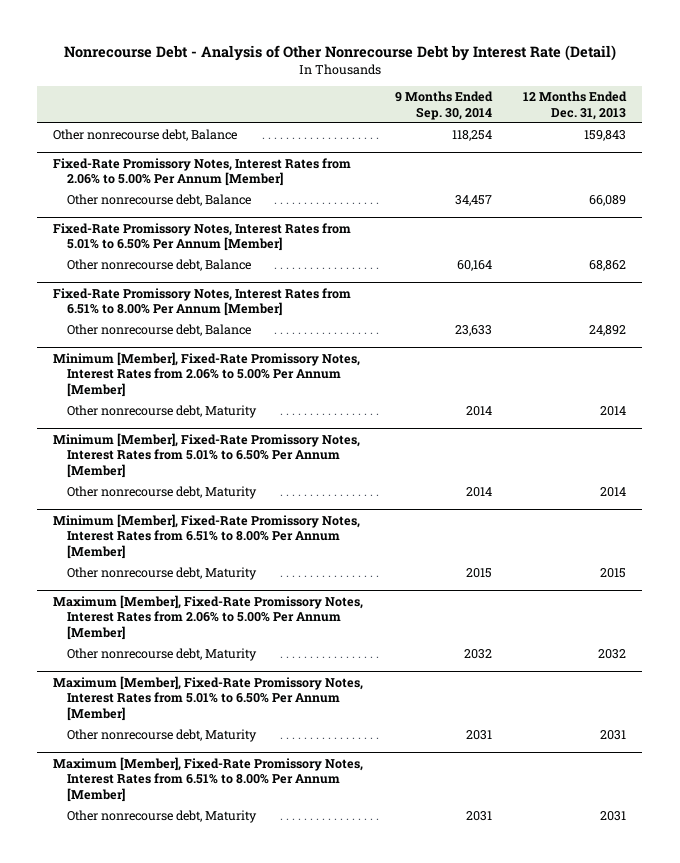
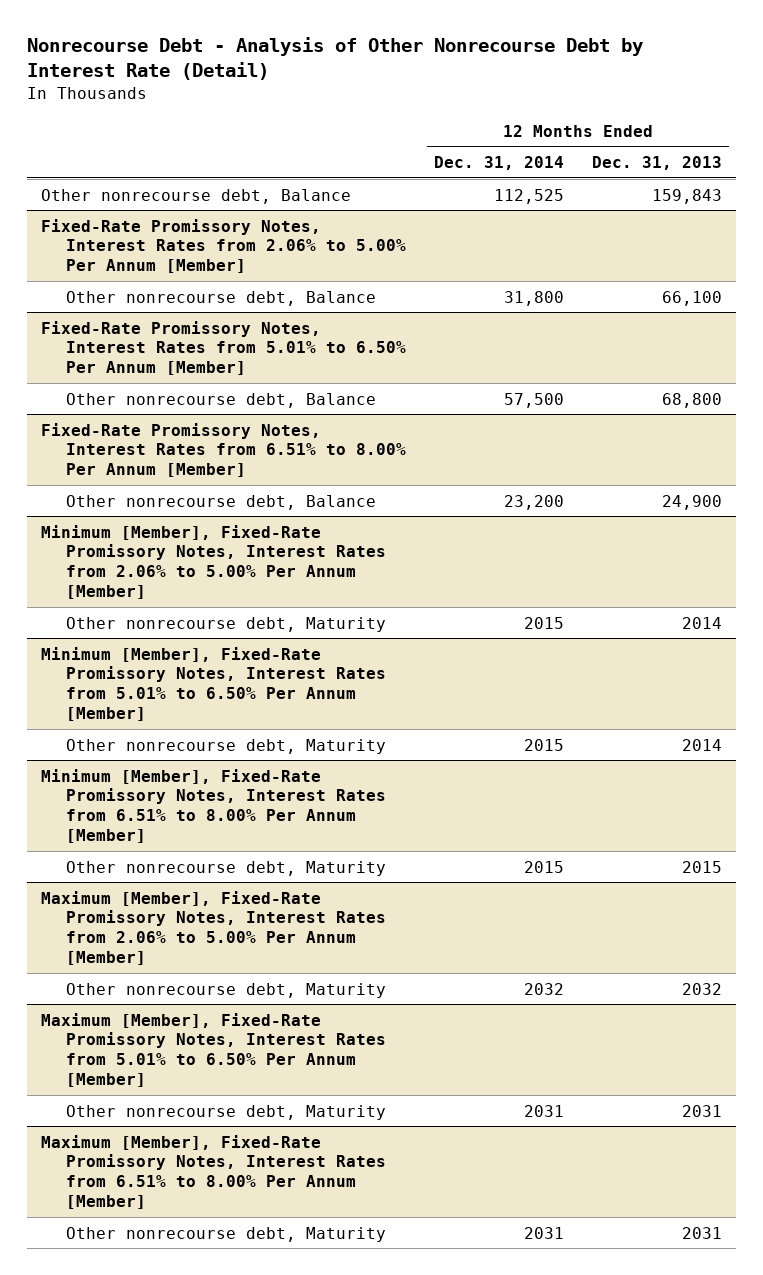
[394,91,493,120] 9 Months Ended Sep. 30, 2014 -> none
none -> [433,155,564,170] Dec. 31, 2014
[589,195,627,207] 66,089 -> [661,290,722,306] 66,100
[589,260,627,272] 68,862 -> [661,392,722,408] 68,800
[589,325,627,337] 24,892 -> [661,494,722,510] 24,900

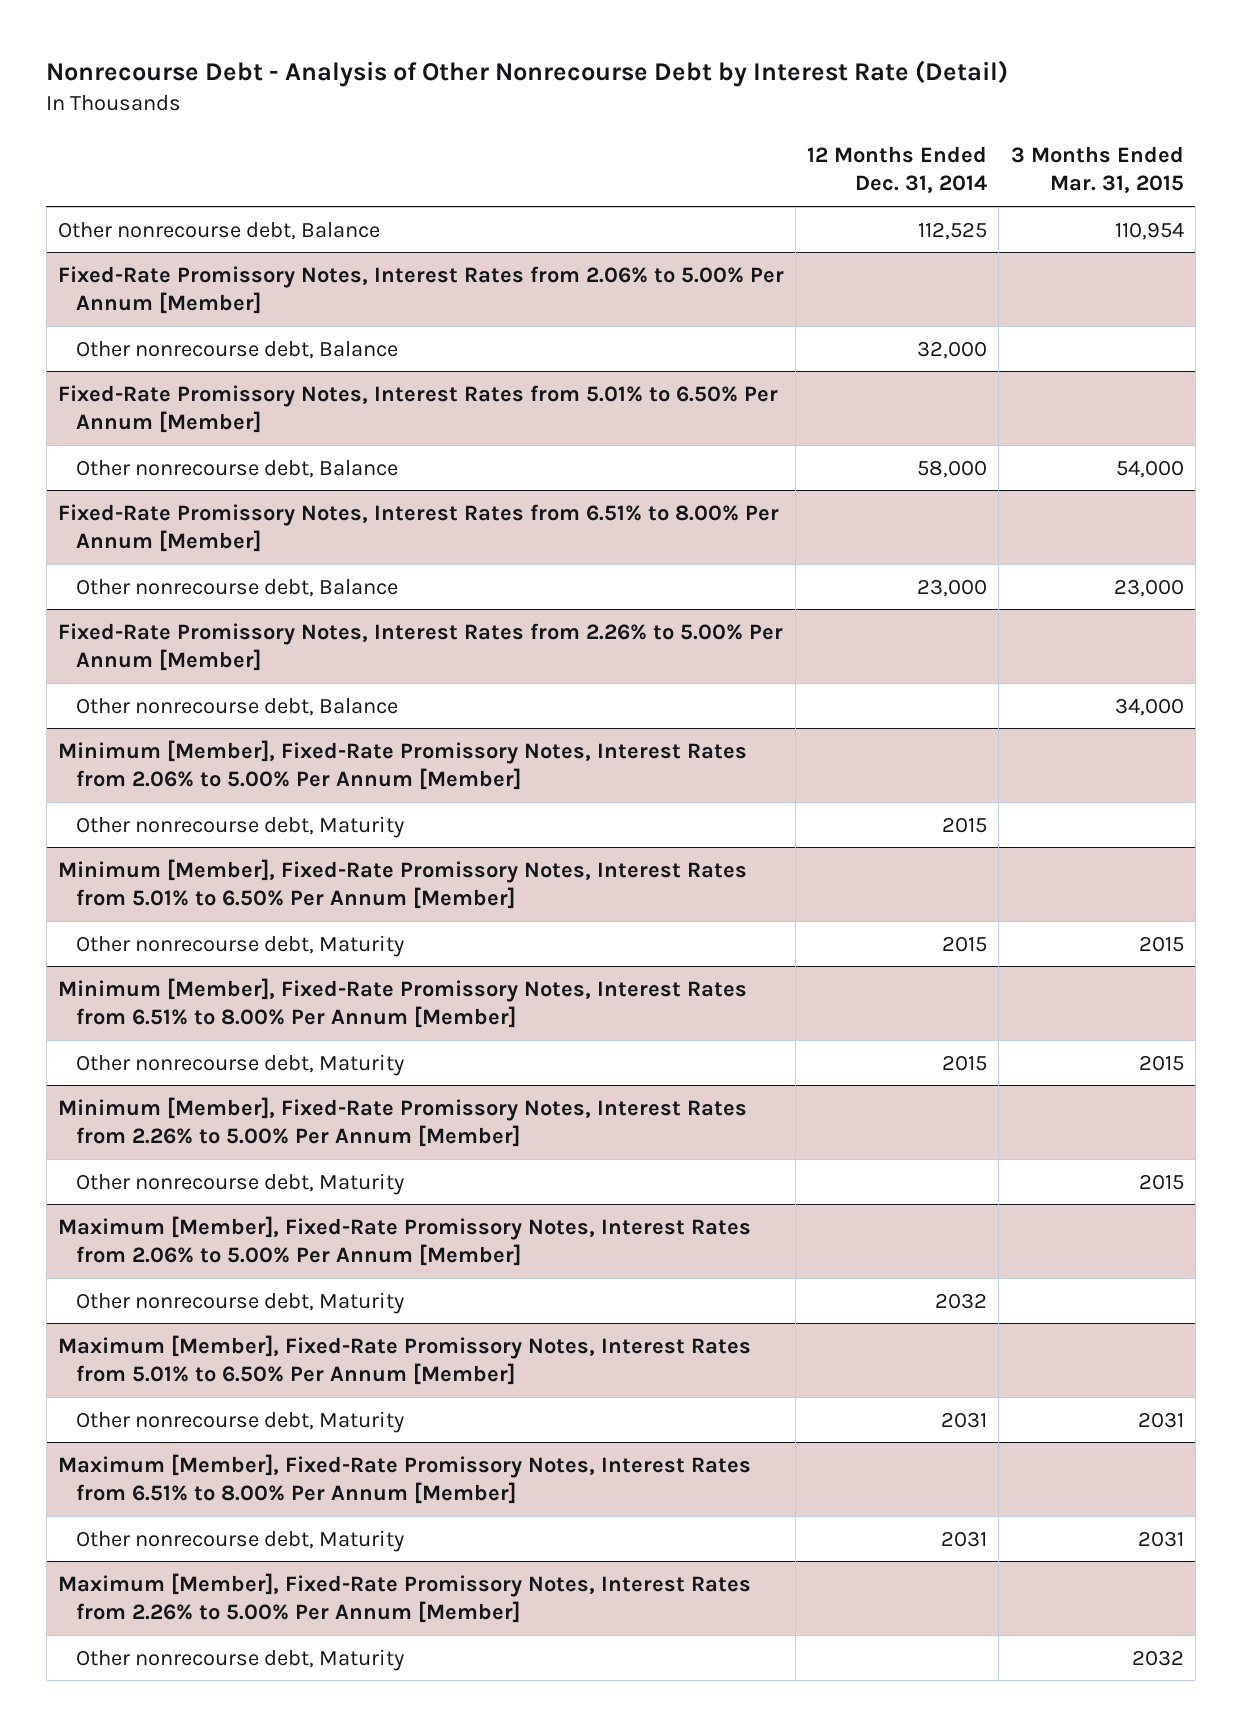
[591,155,722,170] Dec. 31, 2013 -> none
none -> [1010,146,1184,194] 3 Months Ended Mar. 31, 2015
[503,290,564,306] 31,800 -> [917,340,988,359] 32,000
[503,392,564,408] 57,500 -> [917,459,988,478] 58,000
[503,494,564,510] 23,200 -> [917,578,988,597] 23,000
none -> [57,622,783,671] Fixed-Rate Promissory Notes, Interest Rates from 2.26% to 5.00% Per Annum [Member]
none -> [76,697,399,716] Other nonrecourse debt, Balance
none -> [57,1096,747,1147] Minimum [Member], Fixed-Rate Promissory Notes, Interest Rates from 2.26% to 5.00% Per Annum [Member]
none -> [76,1172,405,1195] Other nonrecourse debt, Maturity
none -> [57,1572,751,1623] Maximum [Member], Fixed-Rate Promissory Notes, Interest Rates from 2.26% to 5.00% Per Annum [Member]
none -> [76,1648,405,1671] Other nonrecourse debt, Maturity

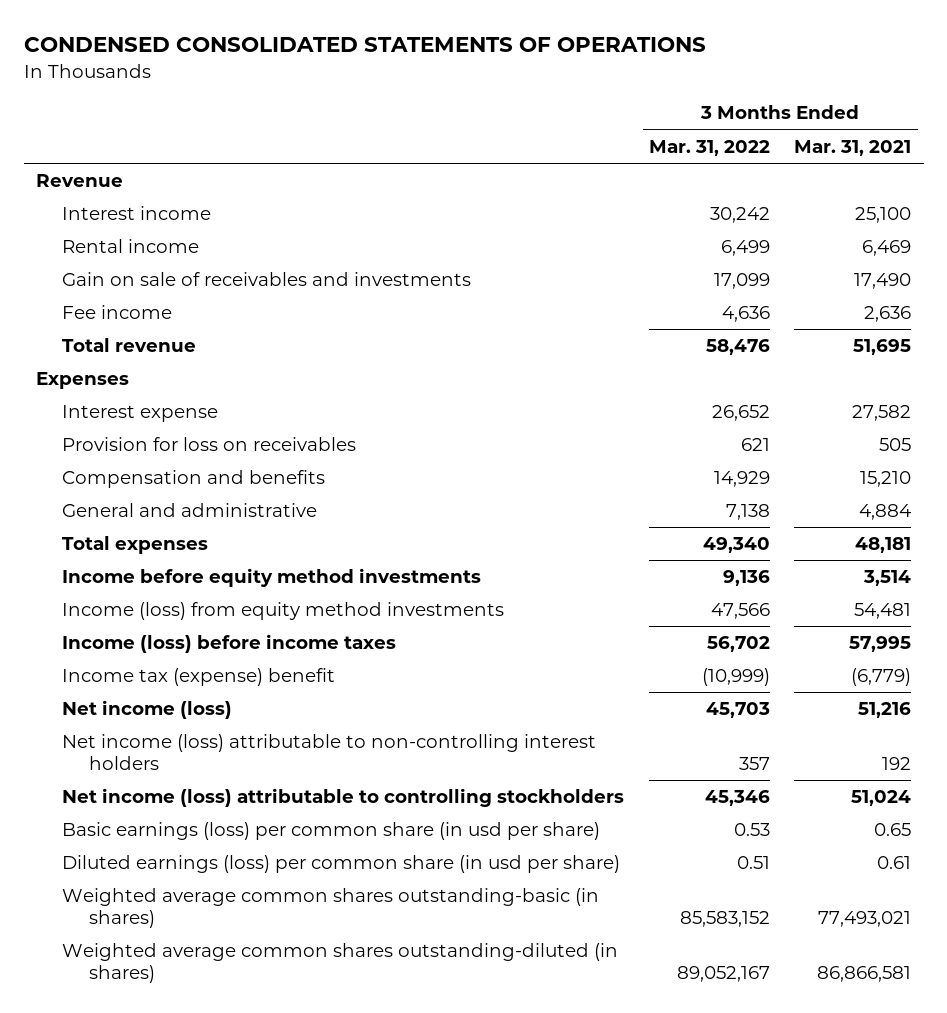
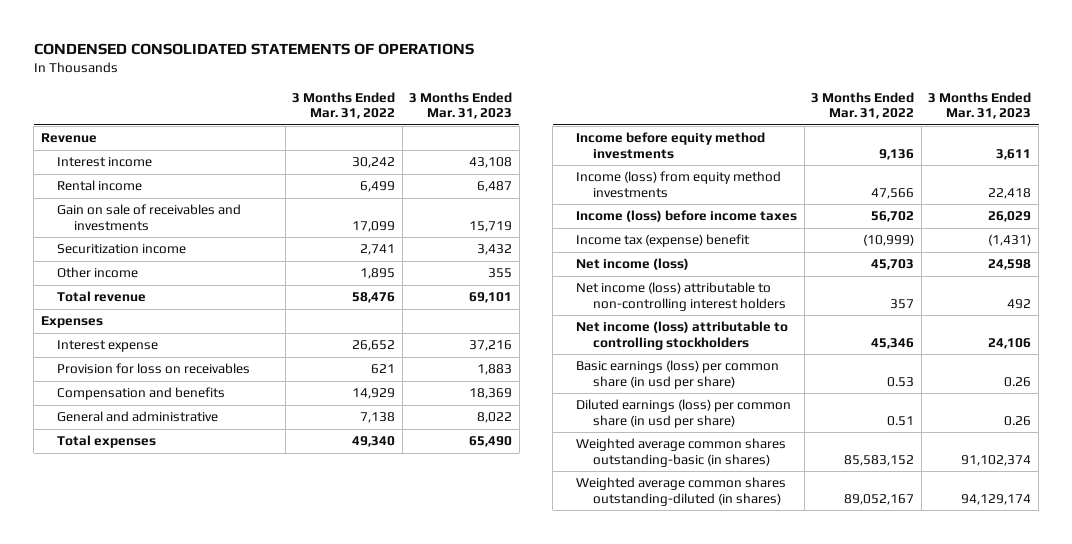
[794,139,912,156] Mar. 31, 2021 -> none
none -> [409,91,513,120] 3 Months Ended Mar. 31, 2023
[62,305,173,320] Fee income -> none
none -> [57,244,187,255] Securitization income
none -> [57,267,139,279] Other income

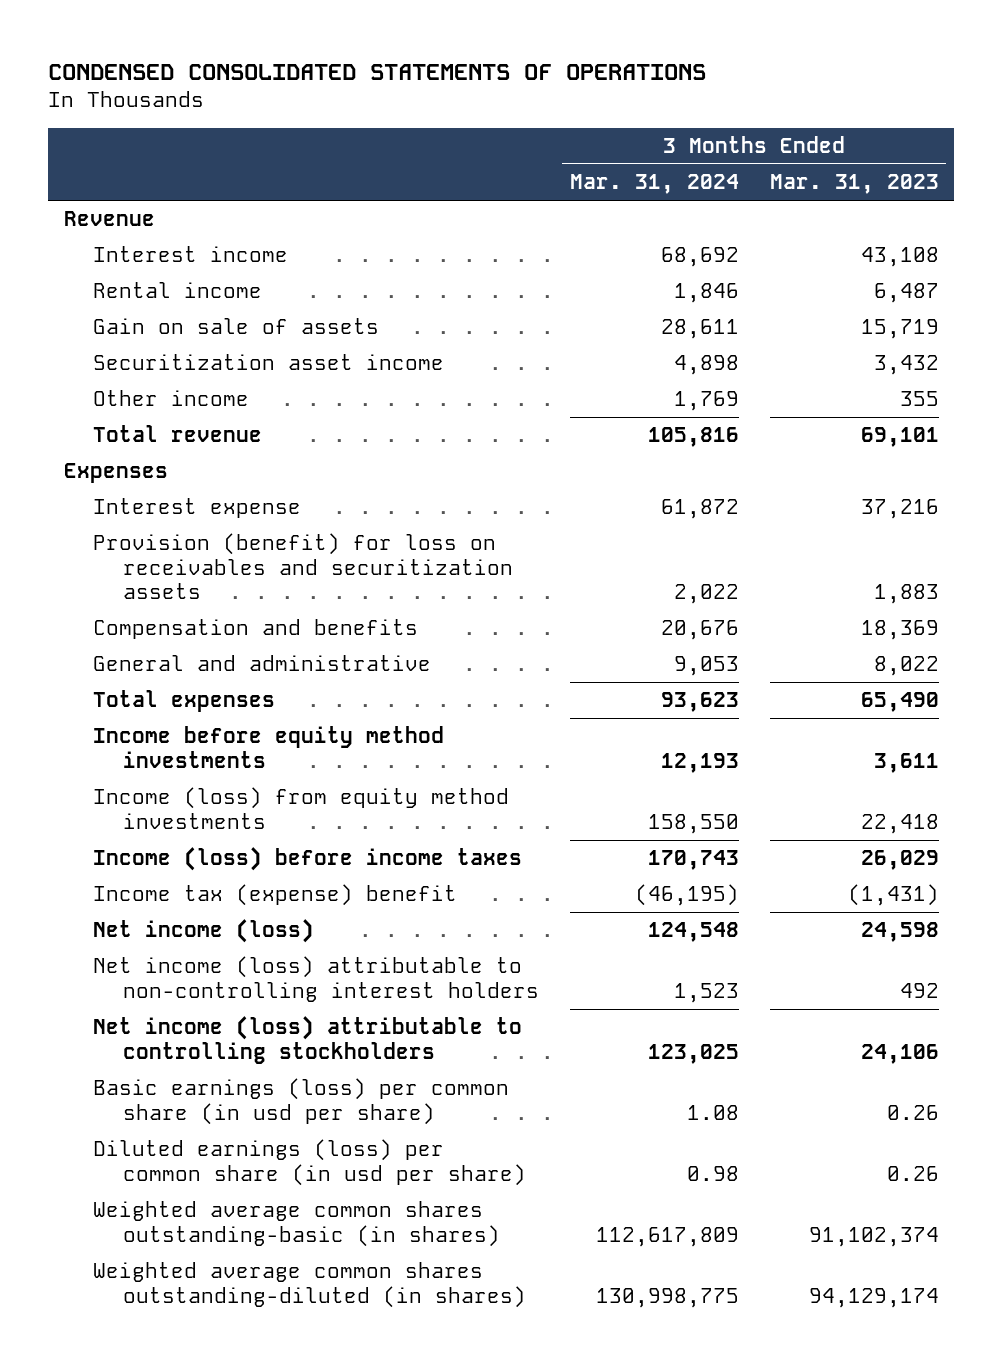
[292,91,396,120] 3 Months Ended Mar. 31, 2022 -> none
none -> [569,174,739,195] Mar. 31, 2024
[57,204,242,231] Gain on sale of receivables and investments -> [93,318,380,335] Gain on sale of assets
[57,244,187,255] Securitization income -> [93,354,445,371] Securitization asset income
[57,363,251,375] Provision for loss on receivables -> [93,533,513,600] Provision (benefit) for loss on receivables and securitization assets

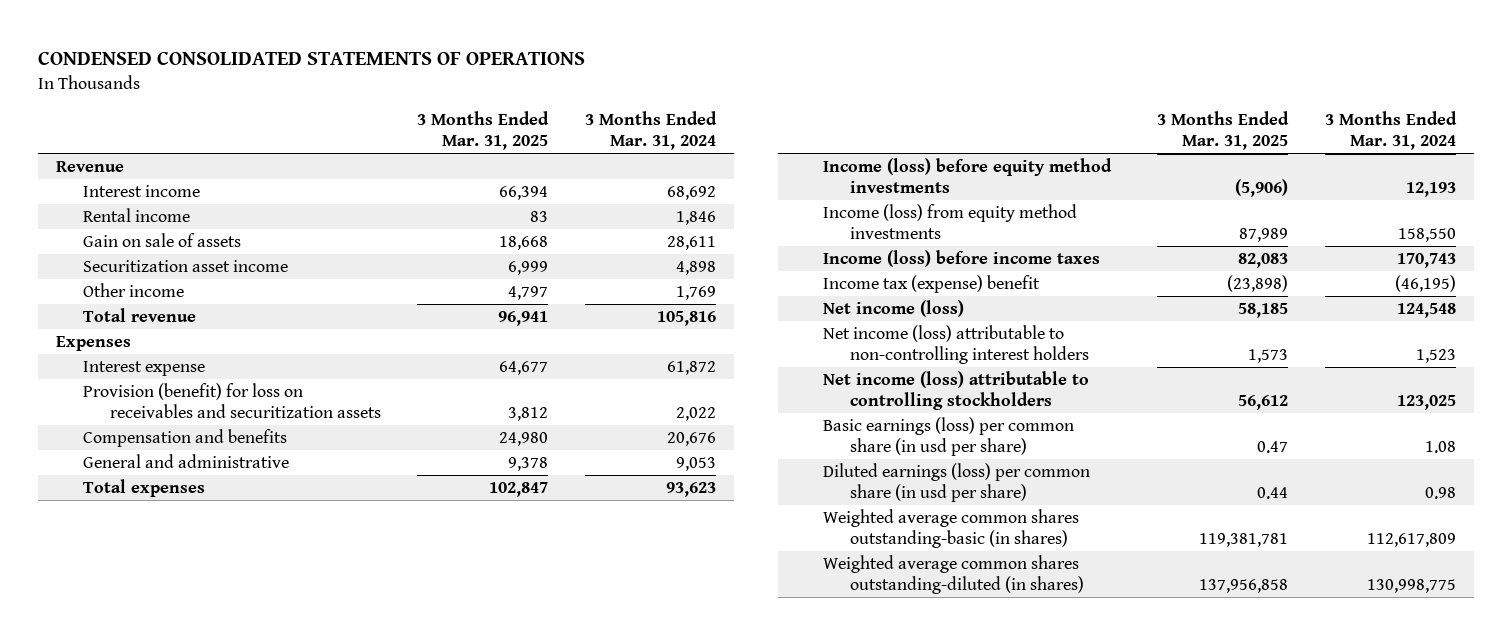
[769,174,939,195] Mar. 31, 2023 -> none
none -> [417,111,550,151] 3 Months Ended Mar. 31, 2025
[93,726,445,768] Income before equity method investments -> [823,158,1113,194] Income (loss) before equity method investments

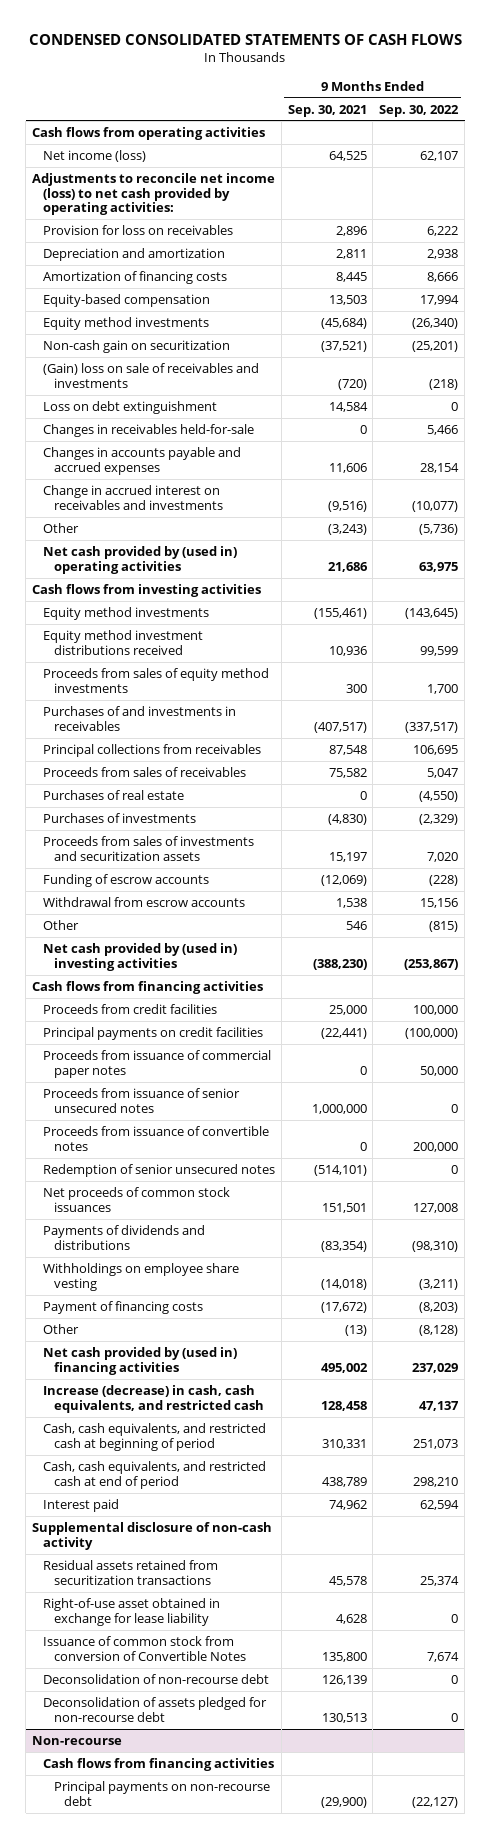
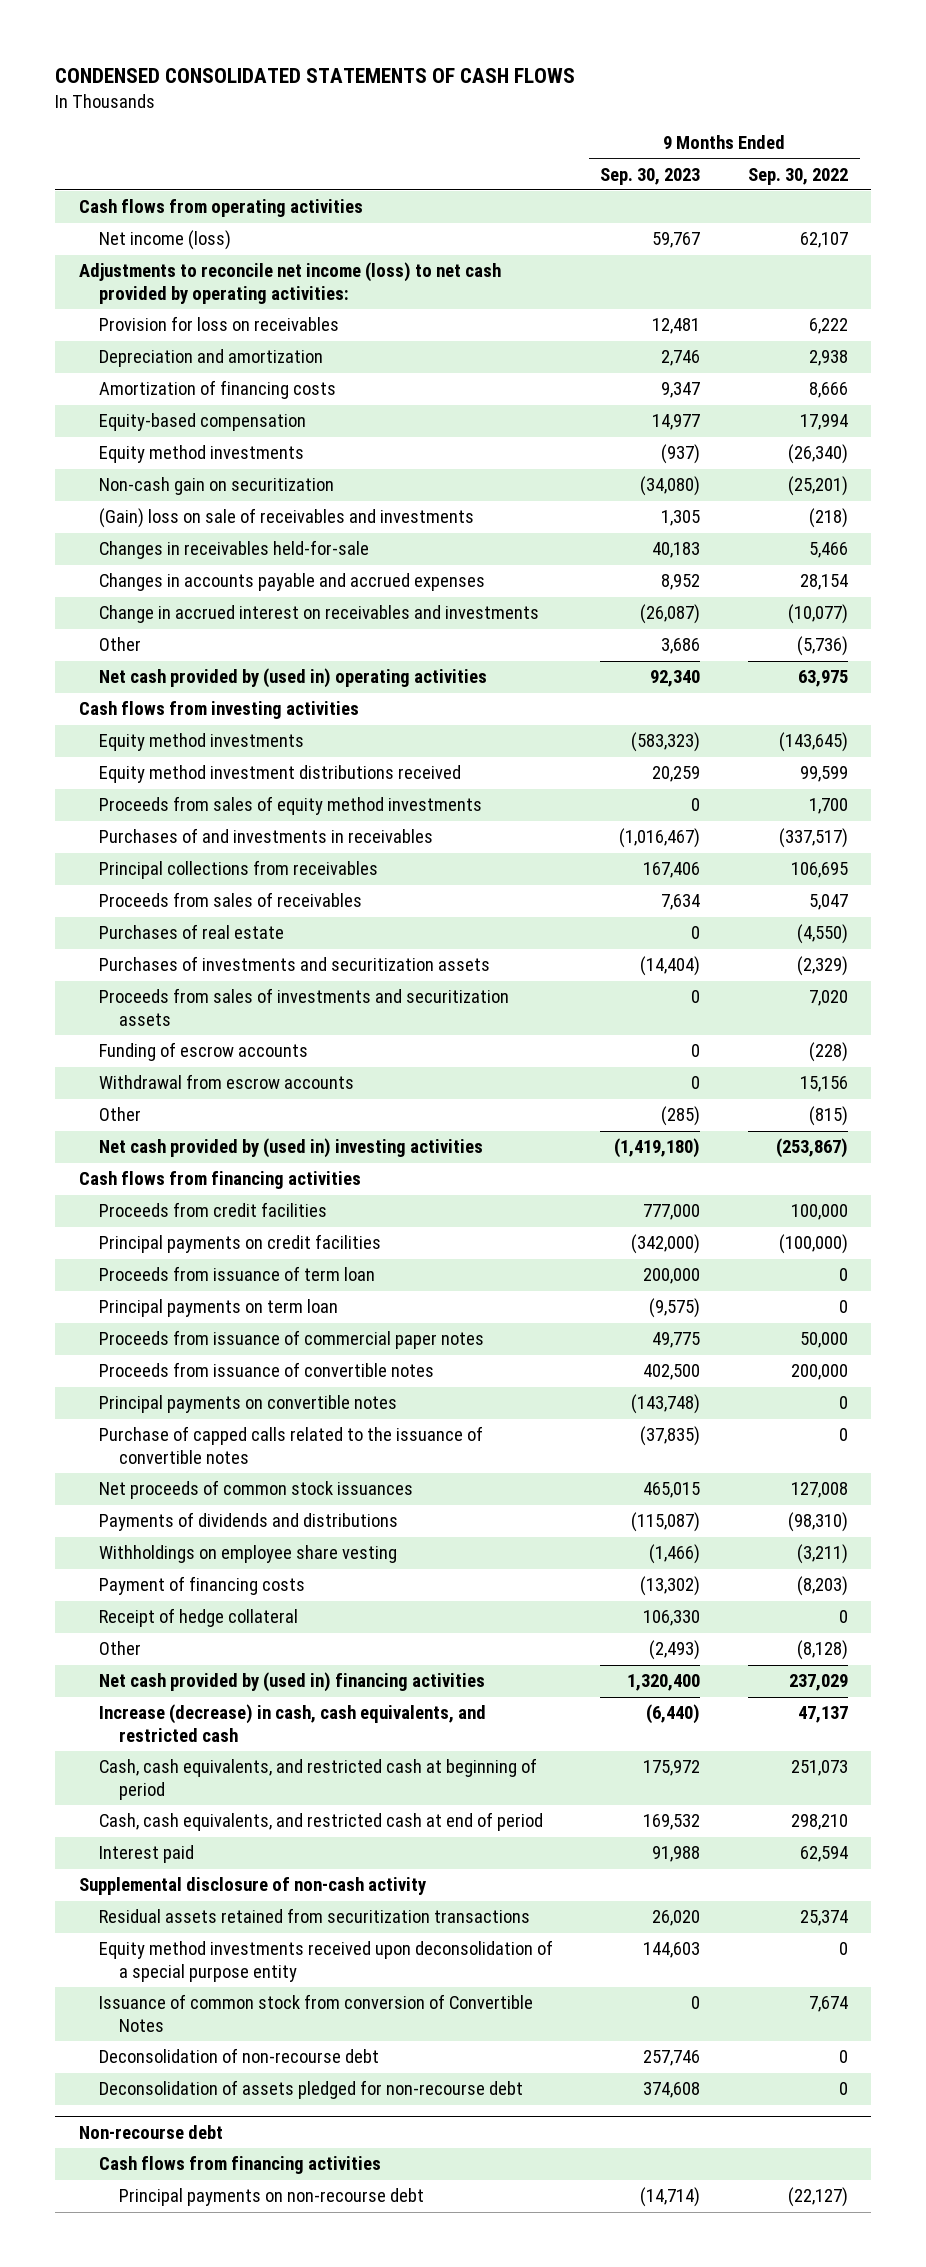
[287,104,367,117] Sep. 30, 2021 -> none
none -> [600,167,701,185] Sep. 30, 2023
[42,400,217,414] Loss on debt extinguishment -> none
[42,812,196,823] Purchases of investments -> [99,956,491,972] Purchases of investments and securitization assets
none -> [99,1266,376,1282] Proceeds from issuance of term loan
none -> [99,1299,339,1318] Principal payments on term loan
[42,1087,240,1113] Proceeds from issuance of senior unsecured notes -> none
[42,1163,275,1177] Redemption of senior unsecured notes -> none
none -> [99,1395,398,1414] Principal payments on convertible notes
none -> [99,1426,484,1464] Purchase of capped calls related to the issuance of convertible notes
none -> [99,1608,299,1628] Receipt of hedge collateral
[42,1597,220,1626] Right-of-use asset obtained in exchange for lease liability -> none
none -> [99,1940,554,1982] Equity method investments received upon deconsolidation of a special purpose entity
[32,1735,123,1745] Non-recourse -> [78,2124,223,2139] Non-recourse debt

